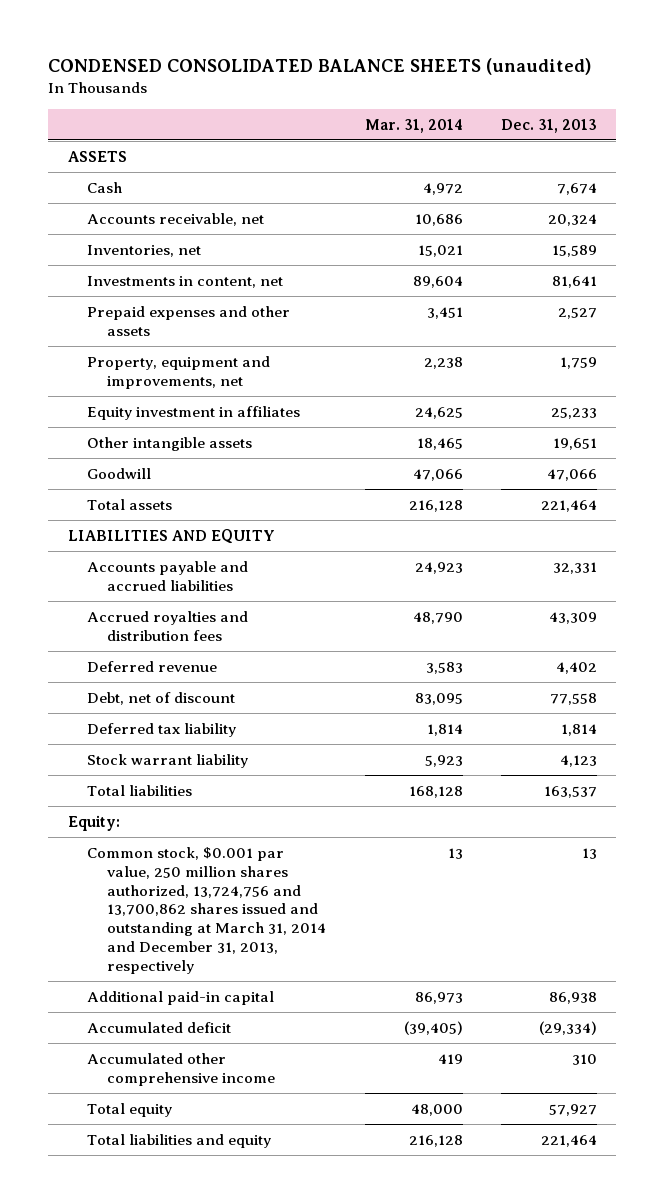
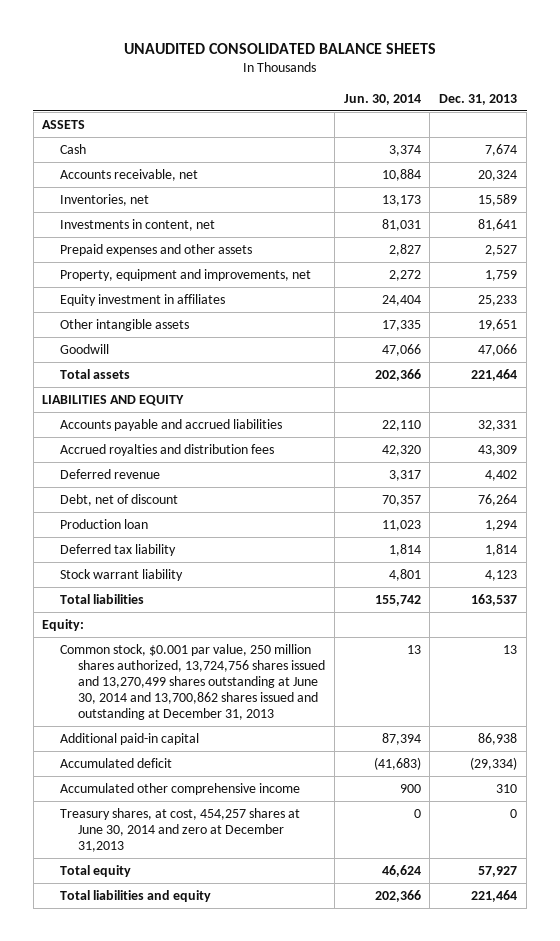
[48,58,592,76] CONDENSED CONSOLIDATED BALANCE SHEETS (unaudited) -> [123,43,436,55] UNAUDITED CONSOLIDATED BALANCE SHEETS
[364,118,463,133] Mar. 31, 2014 -> none
none -> [343,93,421,105] Jun. 30, 2014
[549,692,597,705] 77,558 -> [478,493,518,506] 76,264
none -> [60,518,149,529] Production loan
[87,846,327,975] Common stock, $0.001 par value, 250 million shares authorized, 13,724,756 and 13,700,862 shares issued and outstanding at March 31, 2014 and December 31, 2013, respectively -> [60,643,325,720] Common stock, $0.001 par value, 250 million shares authorized, 13,724,756 shares issued and 13,270,499 shares outstanding at June 30, 2014 and 13,700,862 shares issued and outstanding at December 31, 2013
none -> [60,807,301,852] Treasury shares, at cost, 454,257 shares at June 30, 2014 and zero at December 31,2013

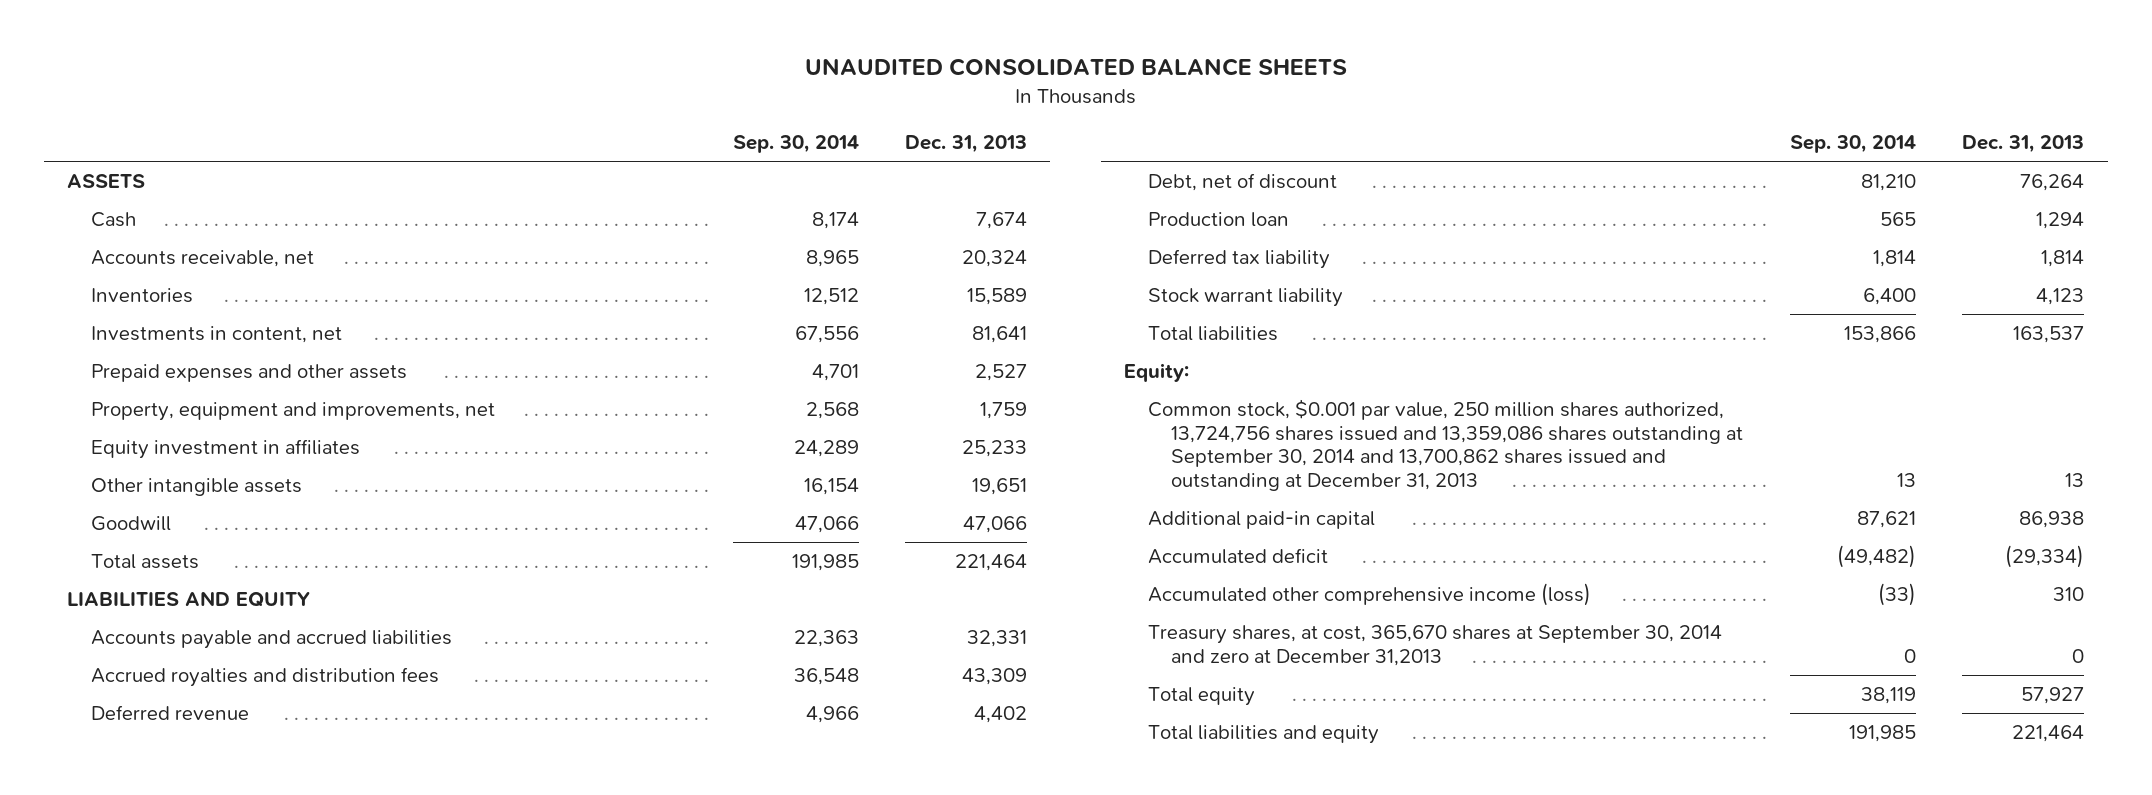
[343,93,421,105] Jun. 30, 2014 -> none
none -> [732,135,859,154] Sep. 30, 2014
[60,193,150,206] Inventories, net -> [90,288,193,304] Inventories
[60,643,325,720] Common stock, $0.001 par value, 250 million shares authorized, 13,724,756 shares issued and 13,270,499 shares outstanding at June 30, 2014 and 13,700,862 shares issued and outstanding at December 31, 2013 -> [1147,399,1744,491] Common stock, $0.001 par value, 250 million shares authorized, 13,724,756 shares issued and 13,359,086 shares outstanding at September 30, 2014 and 13,700,862 shares issued and outstanding at December 31, 2013
[60,782,301,795] Accumulated other comprehensive income -> [1147,583,1591,607] Accumulated other comprehensive income (loss)
[60,807,301,852] Treasury shares, at cost, 454,257 shares at June 30, 2014 and zero at December 31,2013 -> [1147,625,1722,666] Treasury shares, at cost, 365,670 shares at September 30, 2014 and zero at December 31,2013

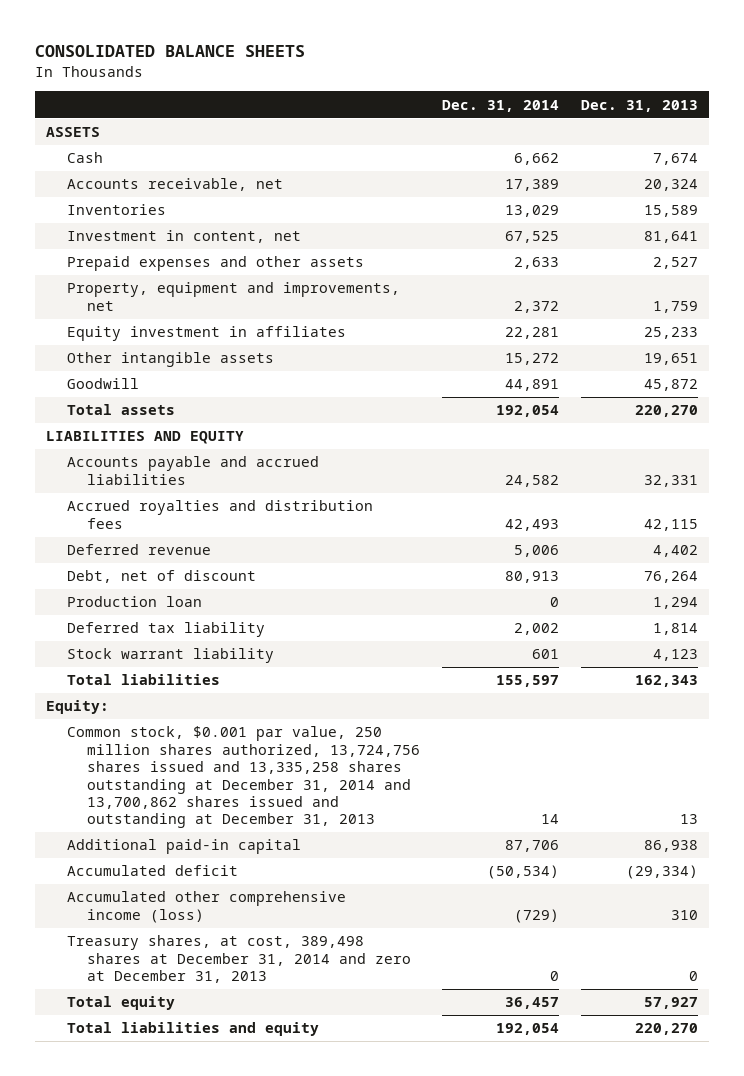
[804,58,1347,77] UNAUDITED CONSOLIDATED BALANCE SHEETS -> [35,45,306,58] CONSOLIDATED BALANCE SHEETS
[732,135,859,154] Sep. 30, 2014 -> none
none -> [442,99,560,112] Dec. 31, 2014
[90,326,342,344] Investments in content, net -> [66,230,301,244] Investment in content, net
[963,516,1028,534] 47,066 -> [644,379,699,392] 45,872
[955,554,1028,572] 221,464 -> [635,405,699,418] 220,270
[962,668,1028,686] 43,309 -> [644,518,699,531] 42,115
[2013,326,2085,344] 163,537 -> [635,675,699,688] 162,343
[1147,399,1744,491] Common stock, $0.001 par value, 250 million shares authorized, 13,724,756 shares issued and 13,359,086 shares outstanding at September 30, 2014 and 13,700,862 shares issued and outstanding at December 31, 2013 -> [66,726,421,829] Common stock, $0.001 par value, 250 million shares authorized, 13,724,756 shares issued and 13,335,258 shares outstanding at December 31, 2014 and 13,700,862 shares issued and outstanding at December 31, 2013
[1147,625,1722,666] Treasury shares, at cost, 365,670 shares at September 30, 2014 and zero at December 31,2013 -> [66,935,412,984] Treasury shares, at cost, 389,498 shares at December 31, 2014 and zero at December 31, 2013
[2012,725,2085,743] 221,464 -> [635,1023,699,1036] 220,270

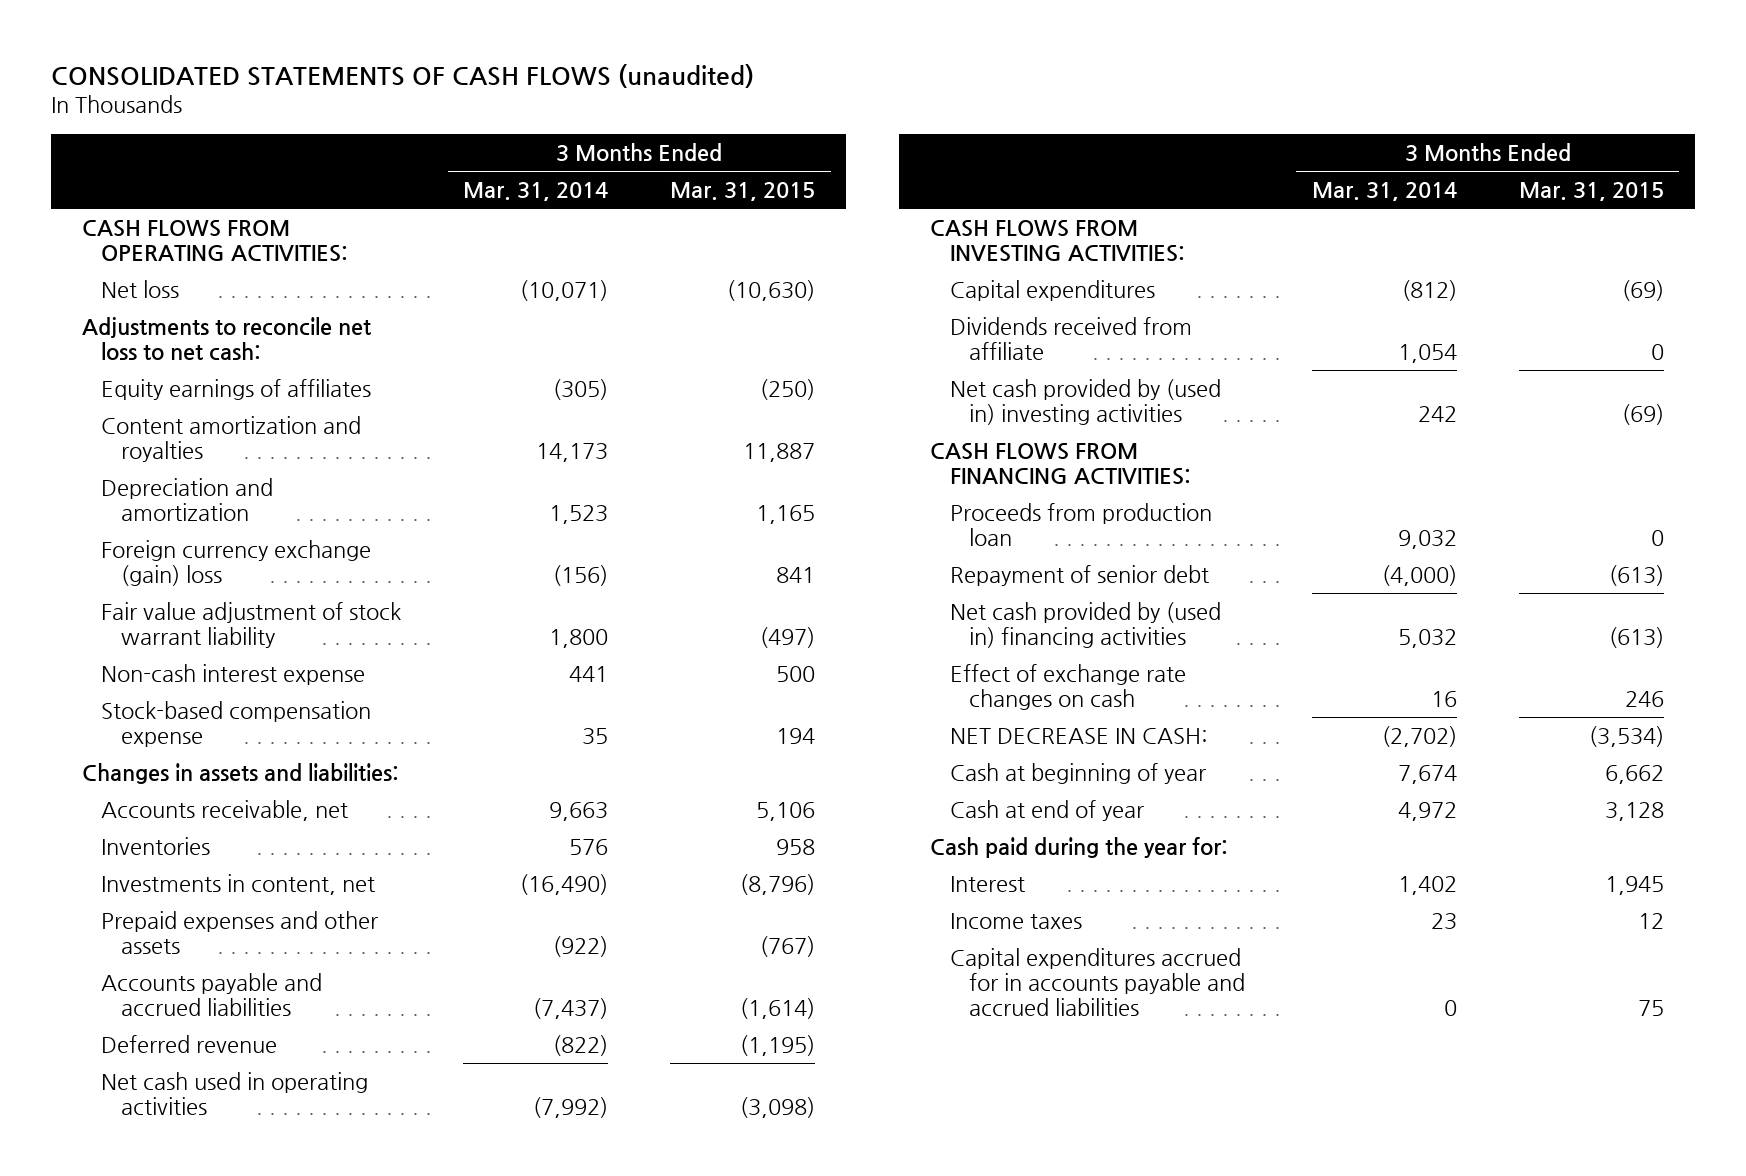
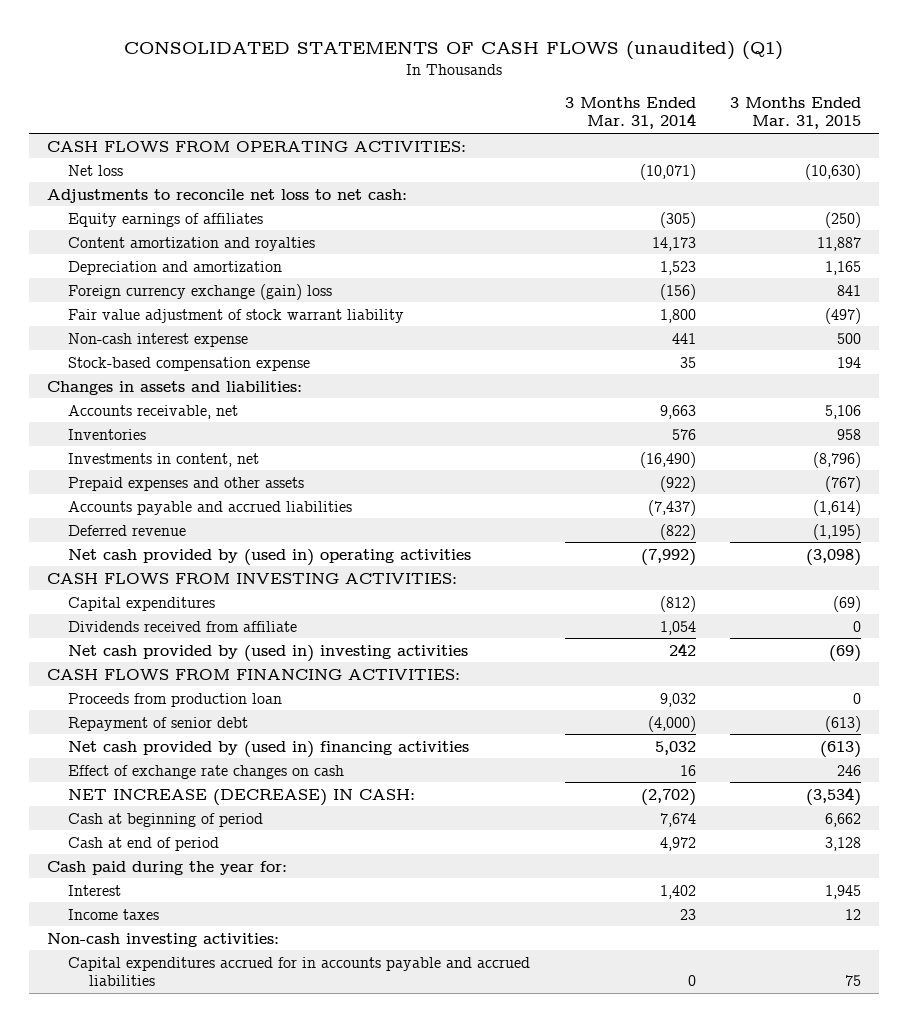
[50,63,754,88] CONSOLIDATED STATEMENTS OF CASH FLOWS (unaudited) -> [124,40,784,60] CONSOLIDATED STATEMENTS OF CASH FLOWS (unaudited) (Q1)
[101,1072,369,1116] Net cash used in operating activities -> [67,548,471,566] Net cash provided by (used in) operating activities
[949,728,1208,745] NET DECREASE IN CASH: -> [67,788,415,806] NET INCREASE (DECREASE) IN CASH:
[949,763,1206,785] Cash at beginning of year -> [67,812,263,827] Cash at beginning of period
[949,800,1144,822] Cash at end of year -> [67,836,219,851] Cash at end of period
none -> [46,932,279,947] Non-cash investing activities:

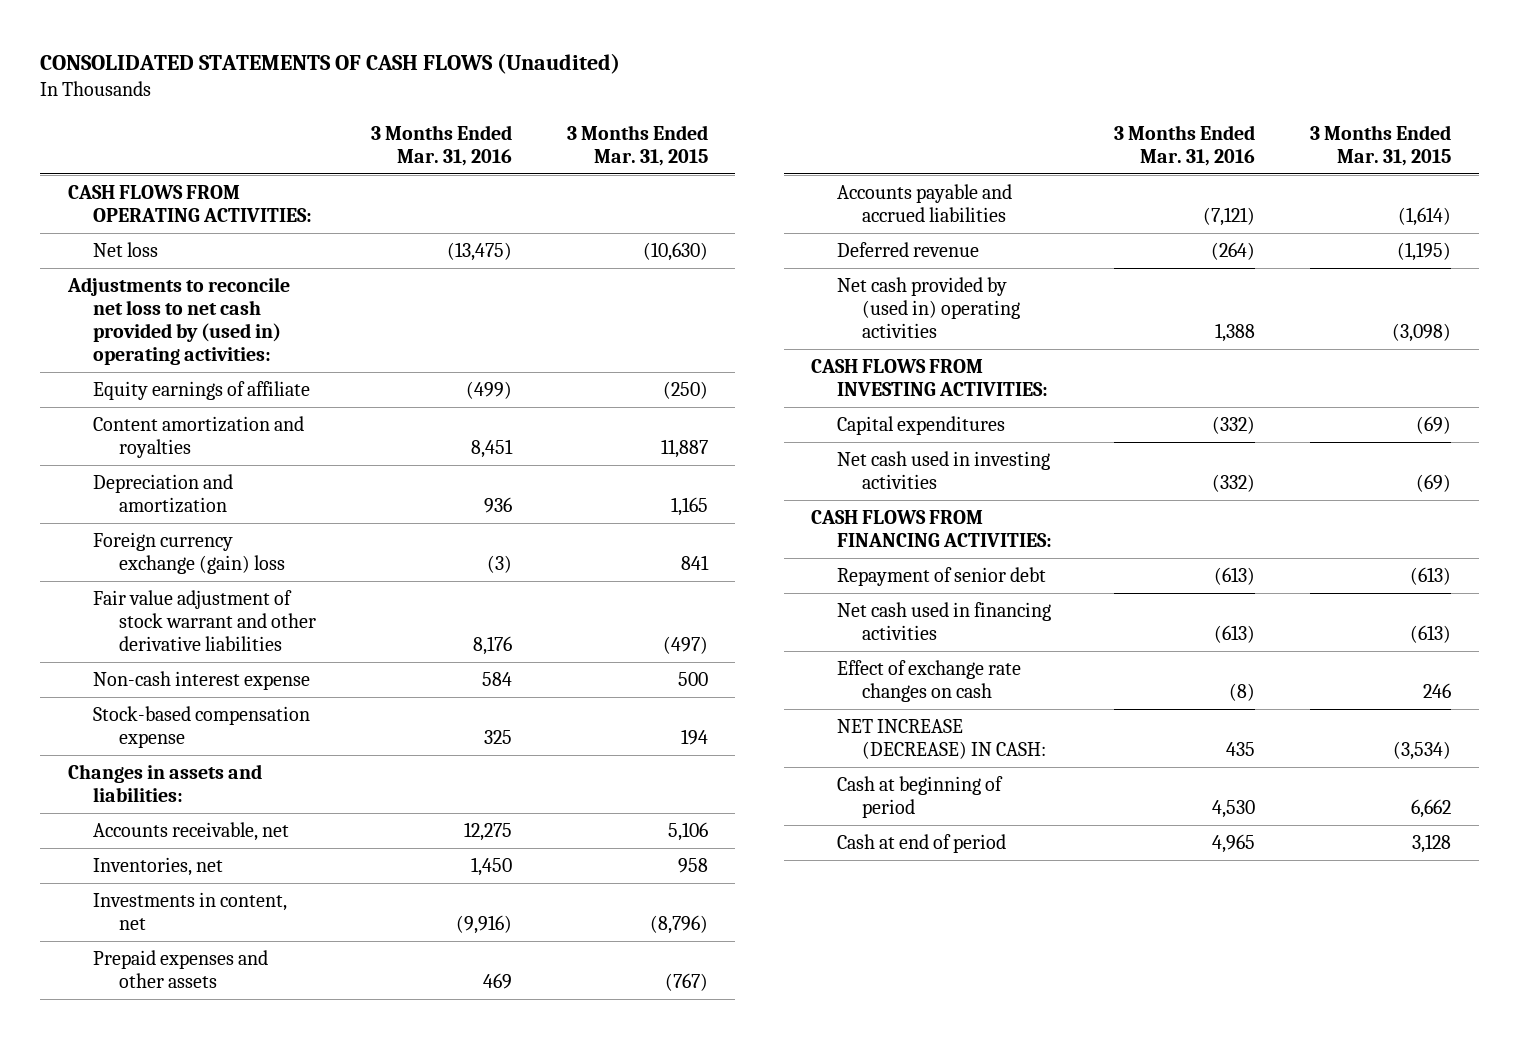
[124,40,784,60] CONSOLIDATED STATEMENTS OF CASH FLOWS (unaudited) (Q1) -> [40,53,621,75] CONSOLIDATED STATEMENTS OF CASH FLOWS (Unaudited)
[564,96,696,130] 3 Months Ended Mar. 31, 2014 -> none
none -> [370,124,512,166] 3 Months Ended Mar. 31, 2016
[46,188,407,203] Adjustments to reconcile net loss to net cash: -> [66,277,290,365] Adjustments to reconcile net loss to net cash provided by (used in) operating activities:
[67,212,263,227] Equity earnings of affiliates -> [93,381,311,401] Equity earnings of affiliate
[67,308,404,323] Fair value adjustment of stock warrant liability -> [93,590,316,651] Fair value adjustment of stock warrant and other derivative liabilities
[67,428,146,440] Inventories -> [93,857,224,877] Inventories, net
[67,620,297,632] Dividends received from affiliate -> none
[67,644,468,662] Net cash provided by (used in) investing activities -> [836,451,1050,489] Net cash used in investing activities
[67,692,282,707] Proceeds from production loan -> none
[67,740,469,758] Net cash provided by (used in) financing activities -> [836,602,1051,640] Net cash used in financing activities
[46,860,287,875] Cash paid during the year for: -> none
[67,884,121,896] Interest -> none
[67,908,159,920] Income taxes -> none
[46,932,279,947] Non-cash investing activities: -> none
[67,956,530,987] Capital expenditures accrued for in accounts payable and accrued liabilities -> none

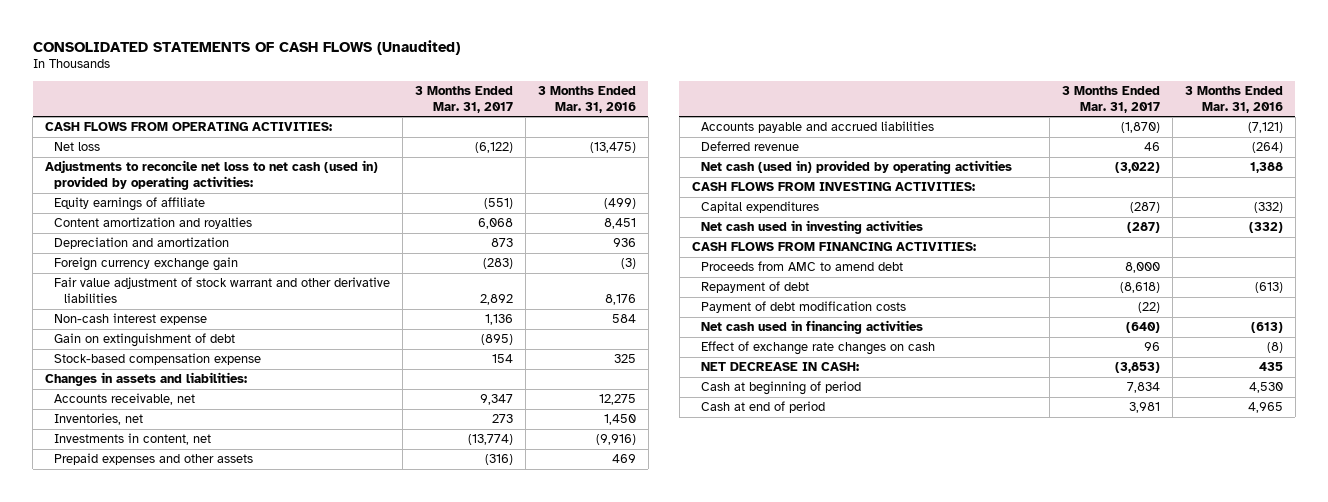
[566,124,708,166] 3 Months Ended Mar. 31, 2015 -> none
none -> [415,86,514,113] 3 Months Ended Mar. 31, 2017
[66,277,290,365] Adjustments to reconcile net loss to net cash provided by (used in) operating activities: -> [44,160,378,190] Adjustments to reconcile net loss to net cash (used in) provided by operating activities:
[93,532,285,574] Foreign currency exchange (gain) loss -> [54,257,239,272] Foreign currency exchange gain
none -> [54,333,236,348] Gain on extinguishment of debt
[836,277,1020,338] Net cash provided by (used in) operating activities -> [701,160,1013,175] Net cash (used in) provided by operating activities
none -> [701,261,904,272] Proceeds from AMC to amend debt
[836,567,1046,587] Repayment of senior debt -> [701,281,810,294] Repayment of debt
none -> [701,301,907,314] Payment of debt modification costs
[836,719,1046,759] NET INCREASE (DECREASE) IN CASH: -> [701,362,860,372] NET DECREASE IN CASH:

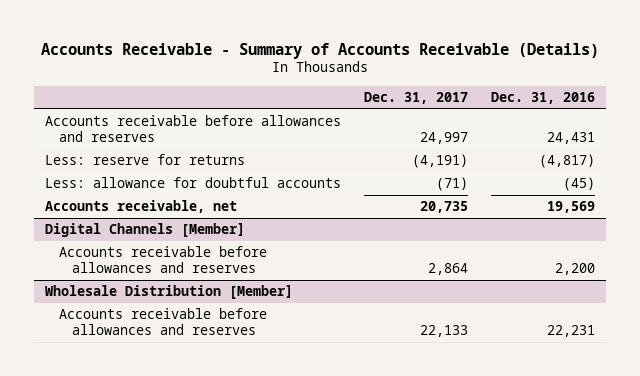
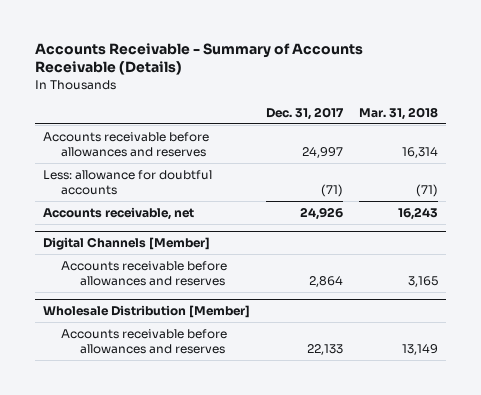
[490,91,595,104] Dec. 31, 2016 -> none
none -> [359,106,439,120] Mar. 31, 2018
[45,154,246,166] Less: reserve for returns -> none
[420,201,469,214] 20,735 -> [299,206,343,220] 24,926

